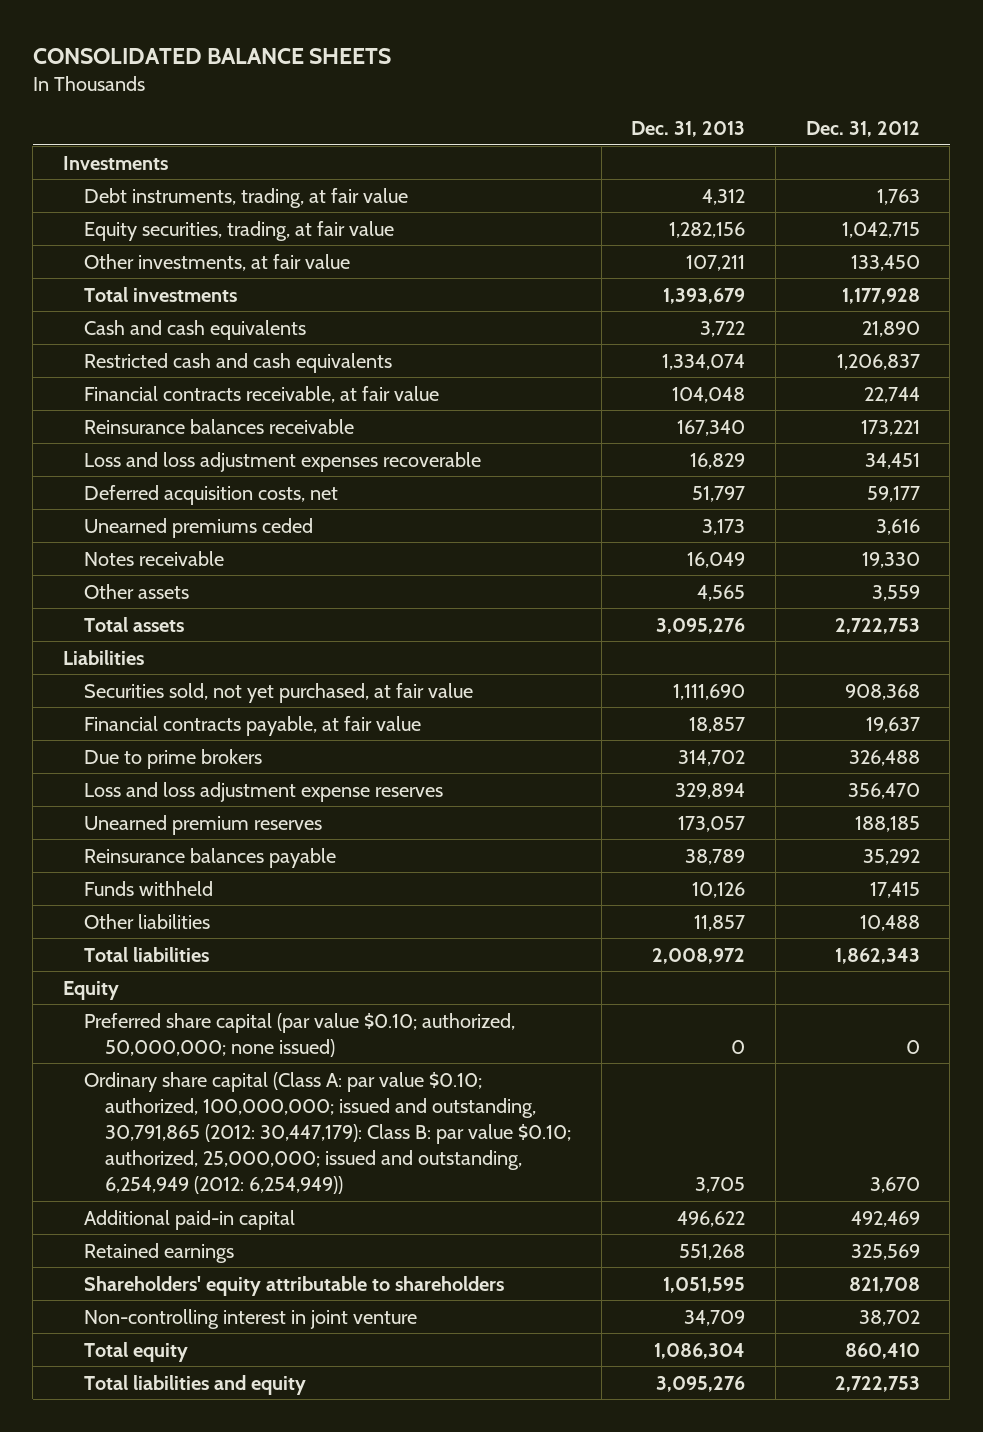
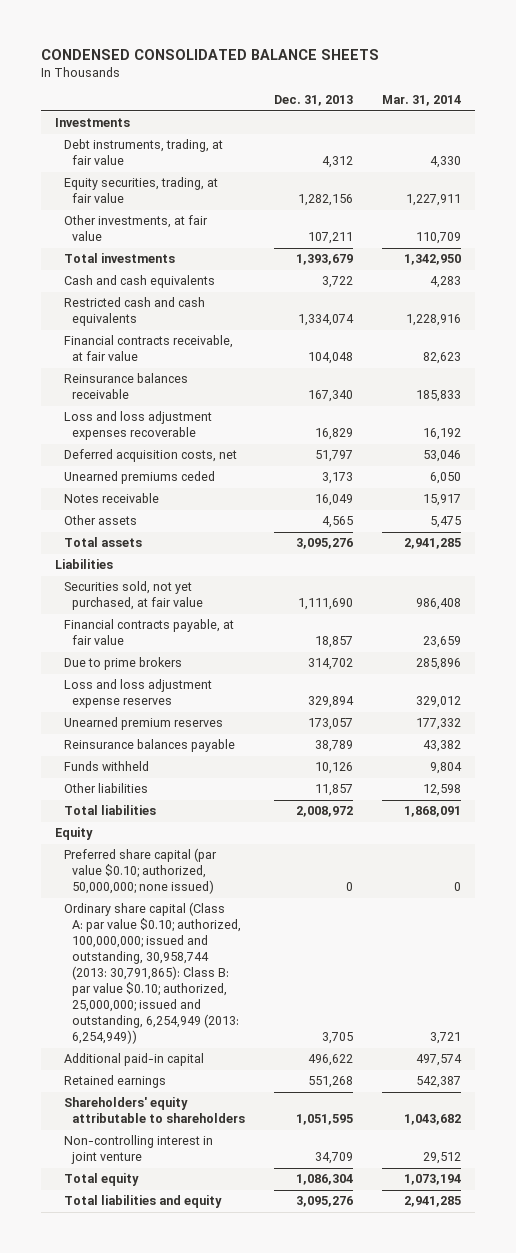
[32,48,391,65] CONSOLIDATED BALANCE SHEETS -> [40,48,379,60] CONDENSED CONSOLIDATED BALANCE SHEETS
[805,121,920,138] Dec. 31, 2012 -> none
none -> [382,95,462,107] Mar. 31, 2014
[84,1071,572,1195] Ordinary share capital (Class A: par value $0.10; authorized, 100,000,000; issued and outstanding, 30,791,865 (2012: 30,447,179): Class B: par value $0.10; authorized, 25,000,000; issued and outstanding, 6,254,949 (2012: 6,254,949)) -> [63,902,242,1045] Ordinary share capital (Class A: par value $0.10; authorized, 100,000,000; issued and outstanding, 30,958,744 (2013: 30,791,865): Class B: par value $0.10; authorized, 25,000,000; issued and outstanding, 6,254,949 (2013: 6,254,949))

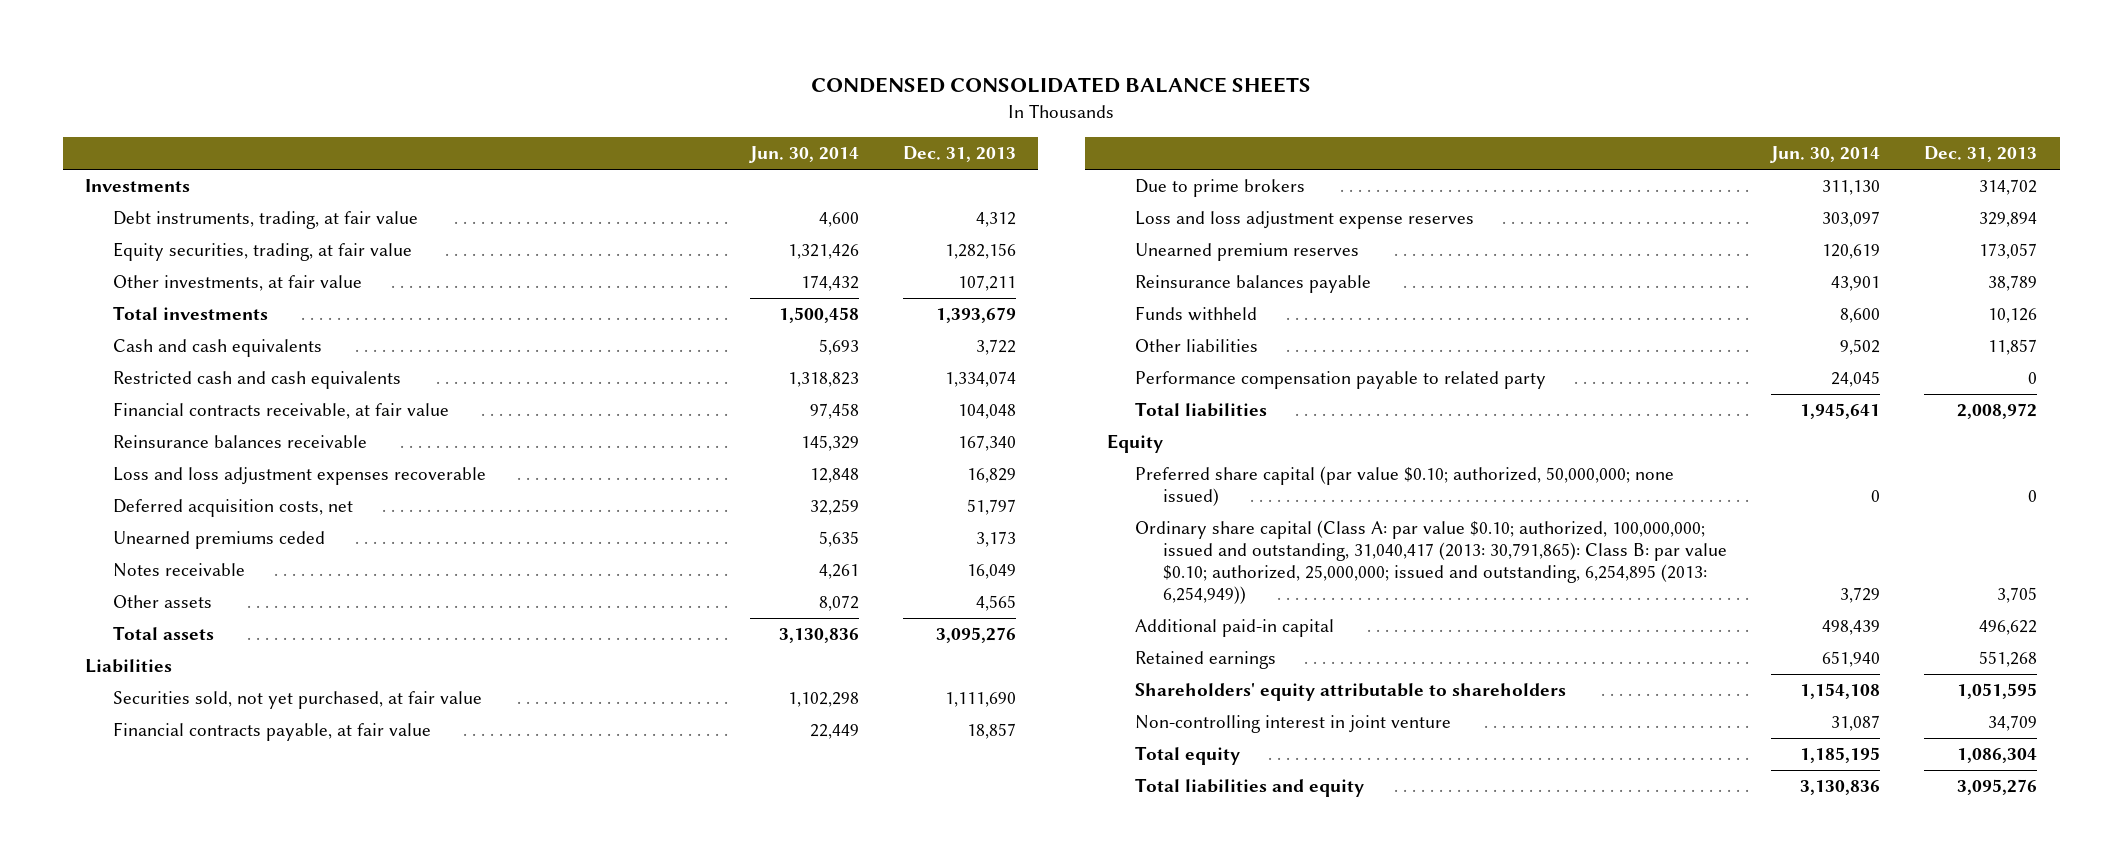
[382,95,462,107] Mar. 31, 2014 -> none
none -> [748,145,859,163] Jun. 30, 2014
none -> [1135,371,1547,390] Performance compensation payable to related party
[63,902,242,1045] Ordinary share capital (Class A: par value $0.10; authorized, 100,000,000; issued and outstanding, 30,958,744 (2013: 30,791,865): Class B: par value $0.10; authorized, 25,000,000; issued and outstanding, 6,254,949 (2013: 6,254,949)) -> [1135,520,1728,604] Ordinary share capital (Class A: par value $0.10; authorized, 100,000,000; issued and outstanding, 31,040,417 (2013: 30,791,865): Class B: par value $0.10; authorized, 25,000,000; issued and outstanding, 6,254,895 (2013: 6,254,949))

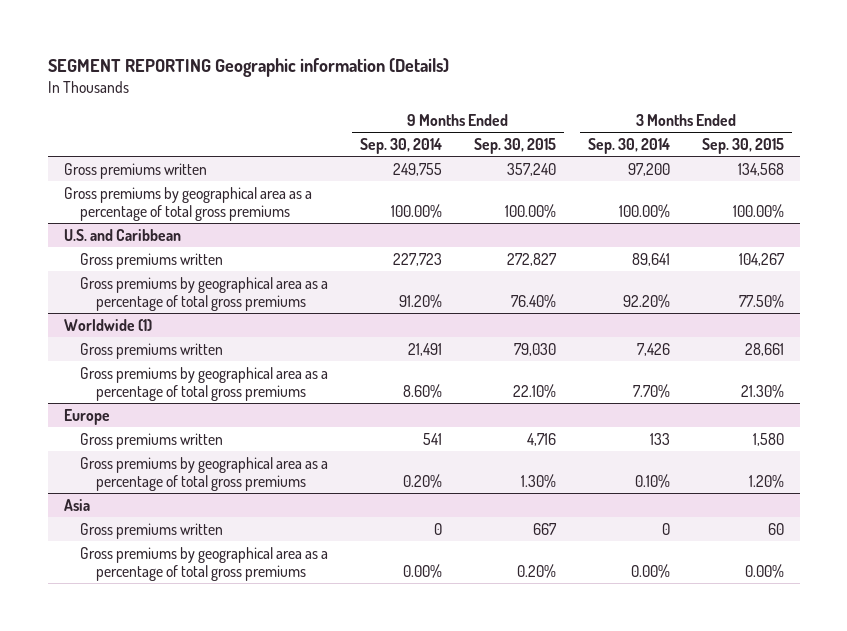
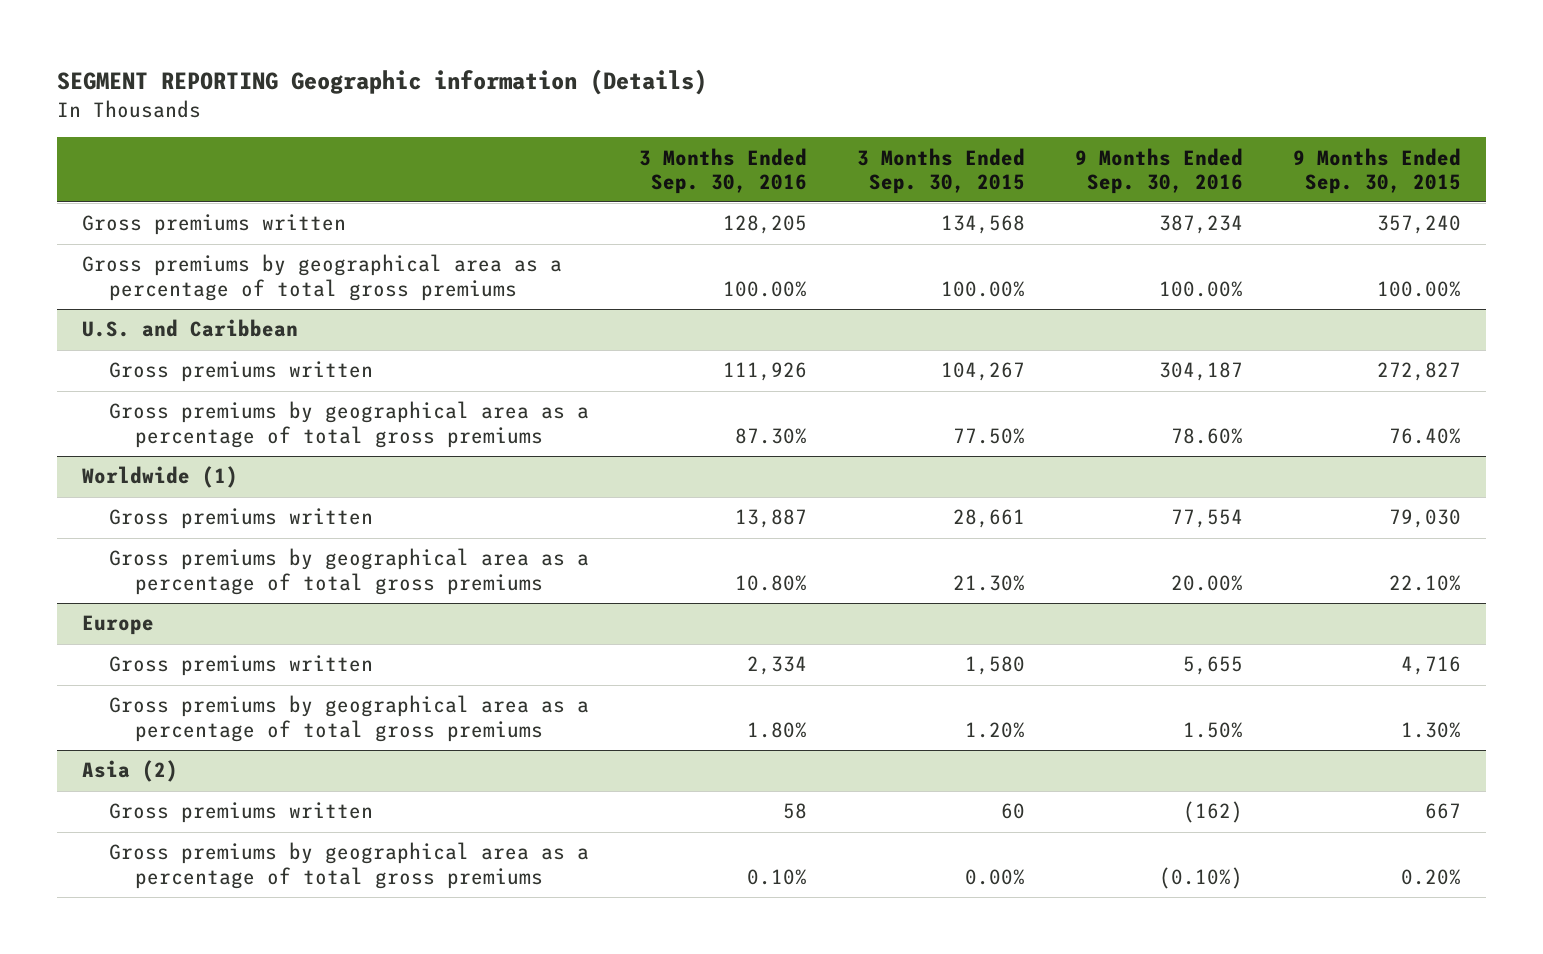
[359,137,442,154] Sep. 30, 2014 -> none
[587,137,670,154] Sep. 30, 2014 -> none
none -> [638,147,807,194] 3 Months Ended Sep. 30, 2016
none -> [1074,147,1243,194] 9 Months Ended Sep. 30, 2016
[63,498,90,511] Asia -> [82,760,179,783] Asia (2)

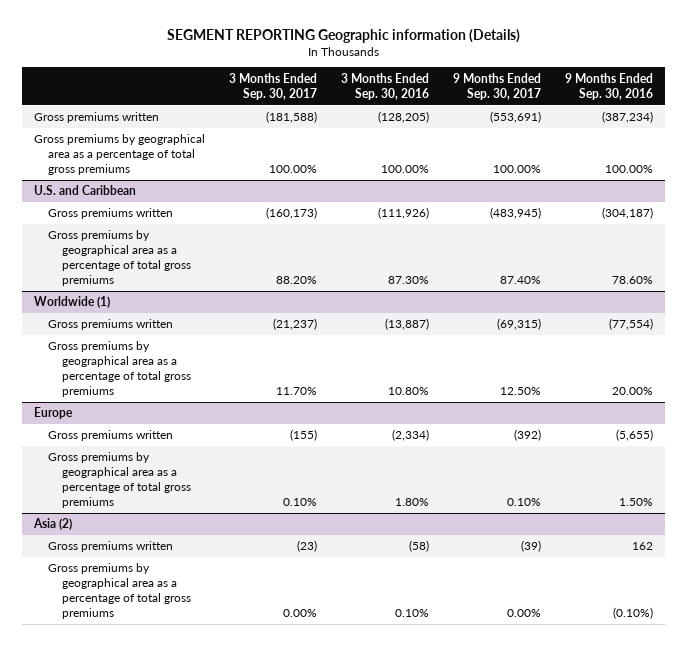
[856,147,1025,194] 3 Months Ended Sep. 30, 2015 -> none
[1292,147,1461,194] 9 Months Ended Sep. 30, 2015 -> none
none -> [229,72,318,100] 3 Months Ended Sep. 30, 2017
none -> [453,72,542,100] 9 Months Ended Sep. 30, 2017
[722,215,807,235] 128,205 -> [378,111,430,124] (128,205)
[1158,215,1243,235] 387,234 -> [601,111,653,124] (387,234)
[722,362,807,382] 111,926 -> [378,207,430,220] (111,926)
[1158,362,1243,382] 304,187 -> [601,207,653,220] (304,187)
[734,509,807,529] 13,887 -> [385,318,430,331] (13,887)
[1170,509,1243,529] 77,554 -> [608,318,653,331] (77,554)
[746,656,807,676] 2,334 -> [392,429,430,442] (2,334)
[1182,656,1243,676] 5,655 -> [615,429,653,442] (5,655)
[782,803,807,820] 58 -> [409,540,430,553] (58)
[1182,801,1243,824] (162) -> [631,542,653,551] 162

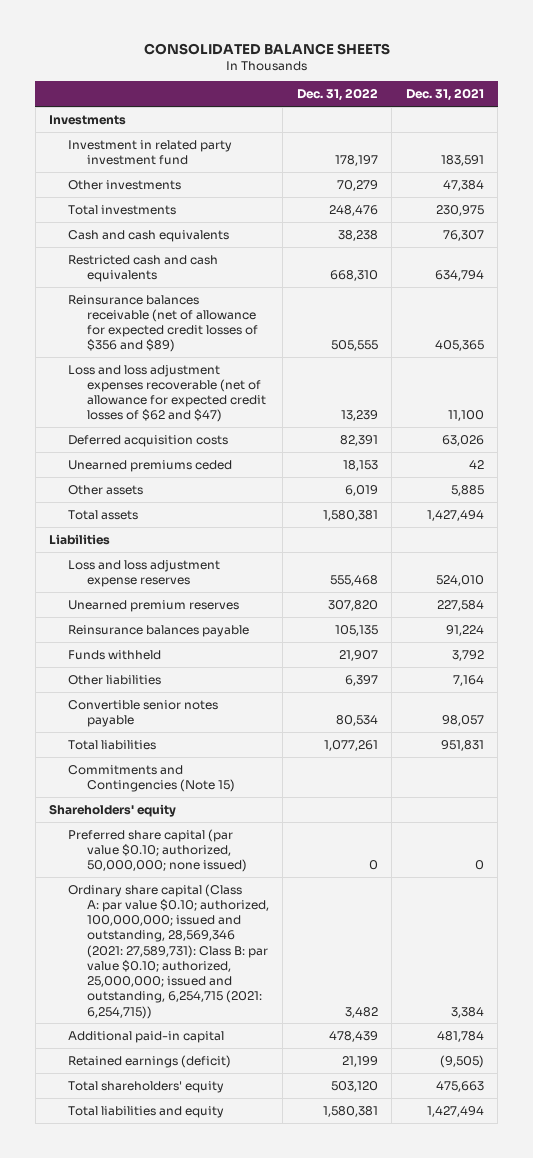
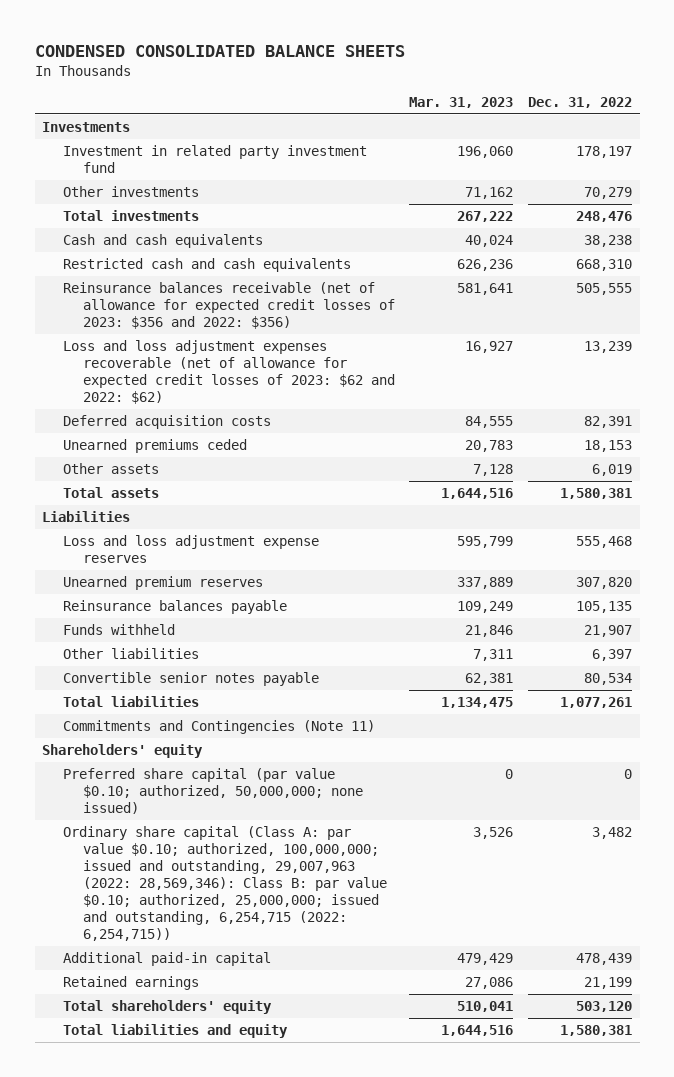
[143,42,390,55] CONSOLIDATED BALANCE SHEETS -> [34,44,405,57] CONDENSED CONSOLIDATED BALANCE SHEETS
[405,88,484,102] Dec. 31, 2021 -> none
none -> [409,97,514,109] Mar. 31, 2023
[67,294,258,353] Reinsurance balances receivable (net of allowance for expected credit losses of $356 and $89) -> [62,281,395,329] Reinsurance balances receivable (net of allowance for expected credit losses of 2023: $356 and 2022: $356)
[67,364,266,423] Loss and loss adjustment expenses recoverable (net of allowance for expected credit losses of $62 and $47) -> [62,339,395,404] Loss and loss adjustment expenses recoverable (net of allowance for expected credit losses of 2023: $62 and 2022: $62)
[67,764,235,792] Commitments and Contingencies (Note 15) -> [62,719,375,734] Commitments and Contingencies (Note 11)
[67,883,269,1019] Ordinary share capital (Class A: par value $0.10; authorized, 100,000,000; issued and outstanding, 28,569,346 (2021: 27,589,731): Class B: par value $0.10; authorized, 25,000,000; issued and outstanding, 6,254,715 (2021: 6,254,715)) -> [62,825,387,941] Ordinary share capital (Class A: par value $0.10; authorized, 100,000,000; issued and outstanding, 29,007,963 (2022: 28,569,346): Class B: par value $0.10; authorized, 25,000,000; issued and outstanding, 6,254,715 (2022: 6,254,715))
[67,1054,231,1068] Retained earnings (deficit) -> [62,975,199,990] Retained earnings

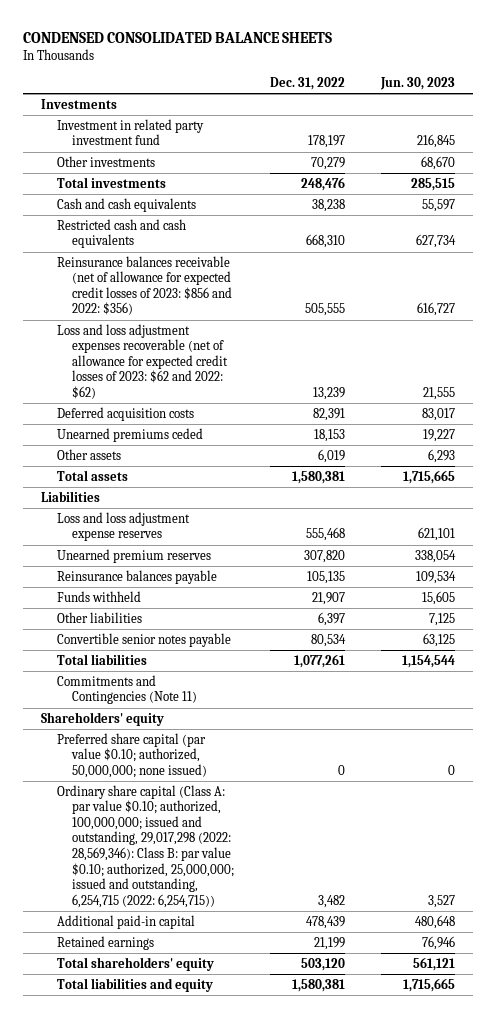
[409,97,514,109] Mar. 31, 2023 -> none
none -> [379,76,455,90] Jun. 30, 2023
[62,281,395,329] Reinsurance balances receivable (net of allowance for expected credit losses of 2023: $356 and 2022: $356) -> [56,255,233,316] Reinsurance balances receivable (net of allowance for expected credit losses of 2023: $856 and 2022: $356)
[62,825,387,941] Ordinary share capital (Class A: par value $0.10; authorized, 100,000,000; issued and outstanding, 29,007,963 (2022: 28,569,346): Class B: par value $0.10; authorized, 25,000,000; issued and outstanding, 6,254,715 (2022: 6,254,715)) -> [56,784,235,908] Ordinary share capital (Class A: par value $0.10; authorized, 100,000,000; issued and outstanding, 29,017,298 (2022: 28,569,346): Class B: par value $0.10; authorized, 25,000,000; issued and outstanding, 6,254,715 (2022: 6,254,715))

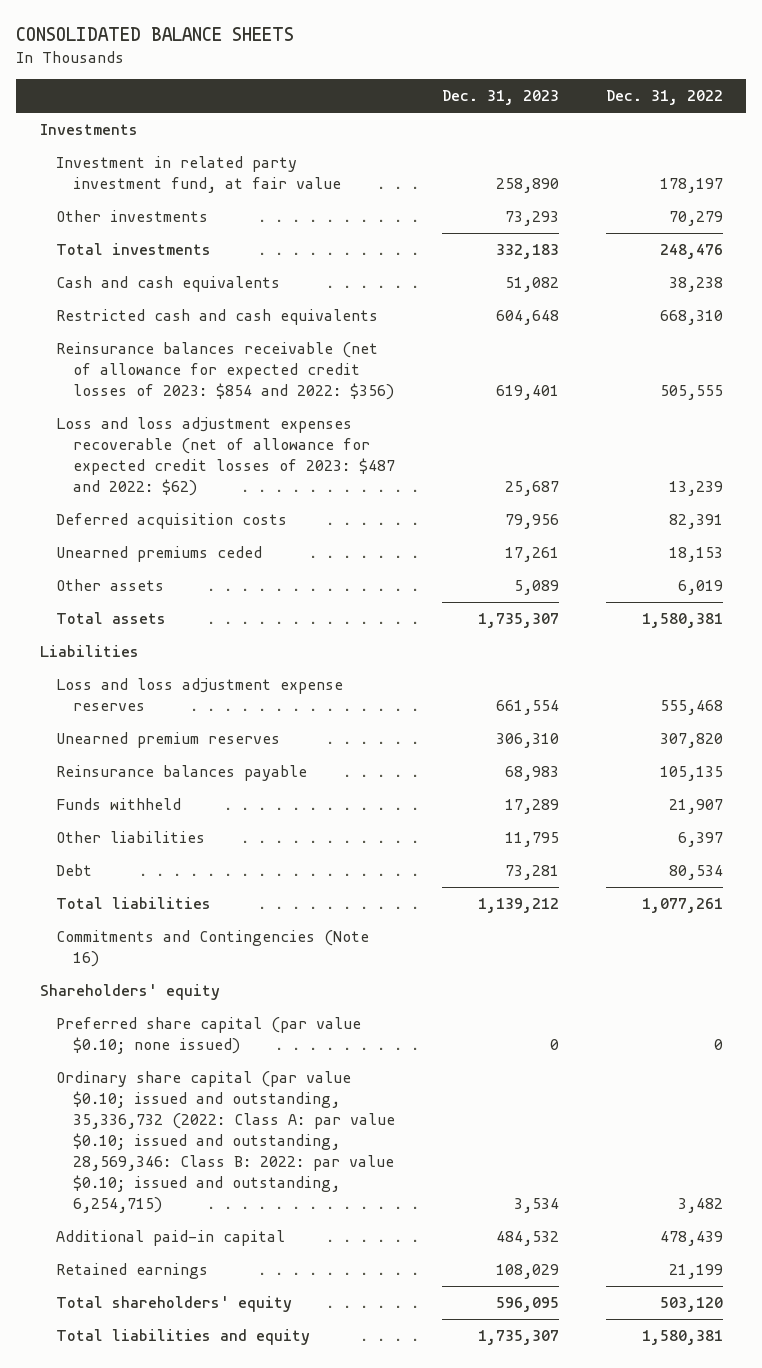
[23,31,333,43] CONDENSED CONSOLIDATED BALANCE SHEETS -> [16,27,295,42] CONSOLIDATED BALANCE SHEETS
[379,76,455,90] Jun. 30, 2023 -> none
none -> [441,90,559,106] Dec. 31, 2023
[56,118,204,146] Investment in related party investment fund -> [56,156,342,194] Investment in related party investment fund, at fair value
[56,255,233,316] Reinsurance balances receivable (net of allowance for expected credit losses of 2023: $856 and 2022: $356) -> [56,342,395,400] Reinsurance balances receivable (net of allowance for expected credit losses of 2023: $854 and 2022: $356)
[56,323,229,400] Loss and loss adjustment expenses recoverable (net of allowance for expected credit losses of 2023: $62 and 2022: $62) -> [56,417,396,496] Loss and loss adjustment expenses recoverable (net of allowance for expected credit losses of 2023: $487 and 2022: $62)
[56,632,231,647] Convertible senior notes payable -> [56,864,93,877] Debt
[56,674,198,705] Commitments and Contingencies (Note 11) -> [56,930,370,968] Commitments and Contingencies (Note 16)
[56,732,208,778] Preferred share capital (par value $0.10; authorized, 50,000,000; none issued) -> [56,1017,362,1055] Preferred share capital (par value $0.10; none issued)
[56,784,235,908] Ordinary share capital (Class A: par value $0.10; authorized, 100,000,000; issued and outstanding, 29,017,298 (2022: 28,569,346): Class B: par value $0.10; authorized, 25,000,000; issued and outstanding, 6,254,715 (2022: 6,254,715)) -> [56,1071,396,1213] Ordinary share capital (par value $0.10; issued and outstanding, 35,336,732 (2022: Class A: par value $0.10; issued and outstanding, 28,569,346: Class B: 2022: par value $0.10; issued and outstanding, 6,254,715)

